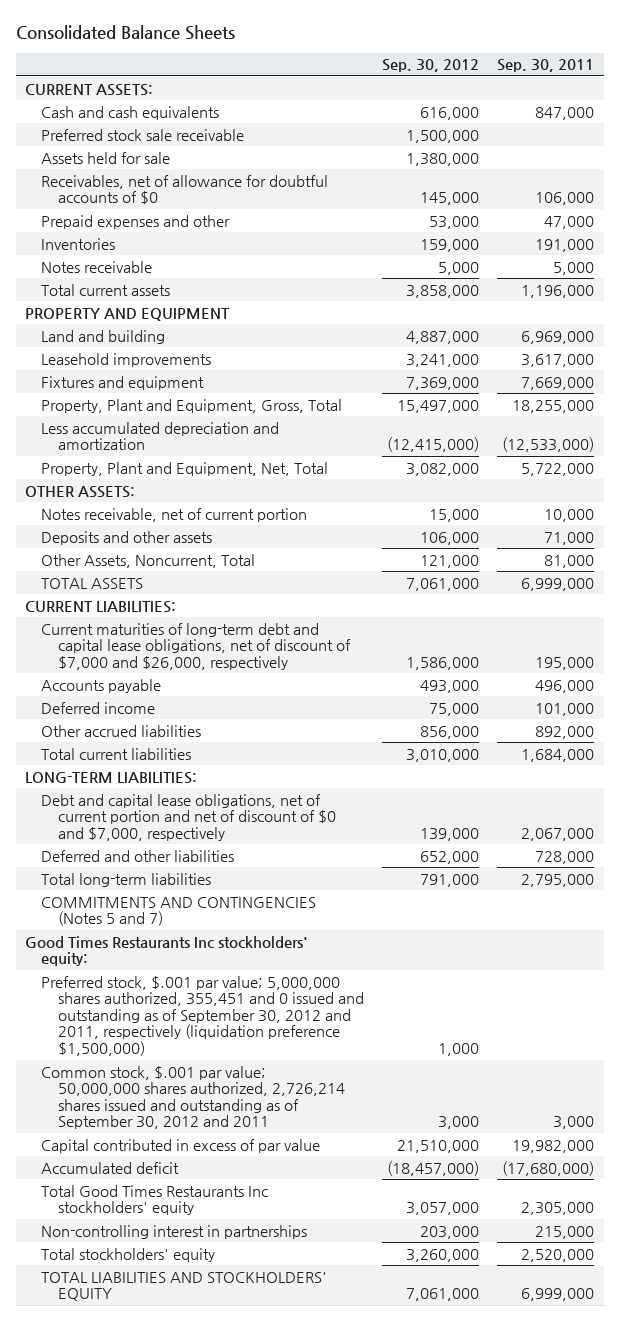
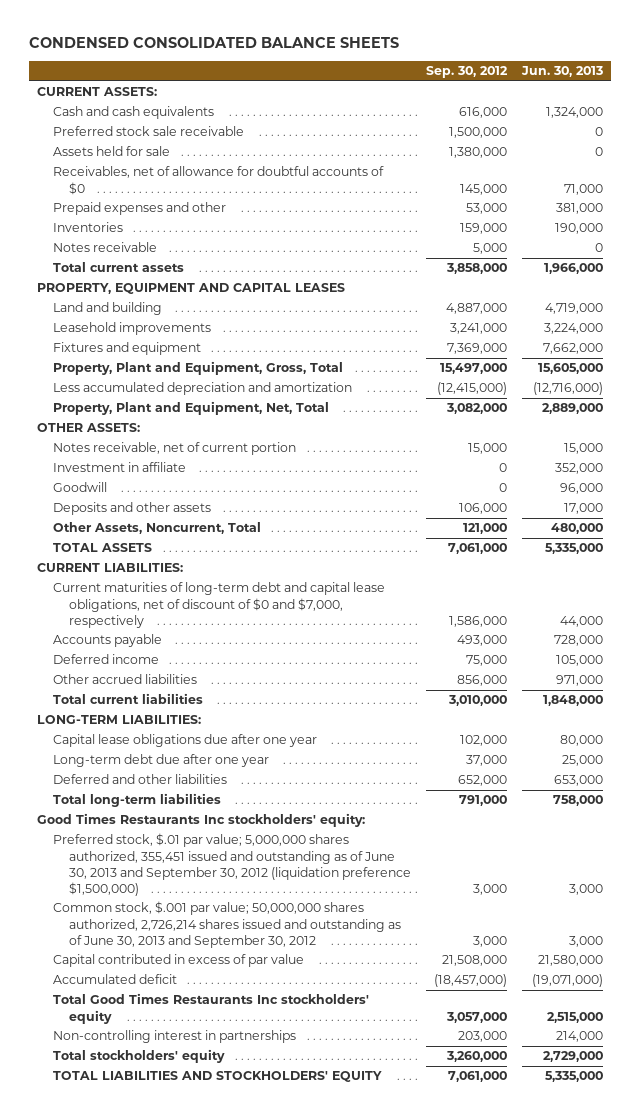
[15,25,235,41] Consolidated Balance Sheets -> [28,37,399,49] CONDENSED CONSOLIDATED BALANCE SHEETS
[497,59,595,73] Sep. 30, 2011 -> none
none -> [521,66,604,78] Jun. 30, 2013
[24,307,230,321] PROPERTY AND EQUIPMENT -> [36,283,345,295] PROPERTY, EQUIPMENT AND CAPITAL LEASES
none -> [52,462,186,473] Investment in affiliate
none -> [52,482,107,493] Goodwill
[41,622,351,670] Current maturities of long-term debt and capital lease obligations, net of discount of $7,000 and $26,000, respectively -> [52,582,385,628] Current maturities of long-term debt and capital lease obligations, net of discount of $0 and $7,000, respectively
[41,793,336,841] Debt and capital lease obligations, net of current portion and net of discount of $0 and $7,000, respectively -> none
none -> [52,734,317,748] Capital lease obligations due after one year
none -> [52,754,269,768] Long-term debt due after one year
[41,896,317,927] COMMITMENTS AND CONTINGENCIES (Notes 5 and 7) -> none
[41,975,364,1057] Preferred stock, $.001 par value; 5,000,000 shares authorized, 355,451 and 0 issued and outstanding as of September 30, 2012 and 2011, respectively (liquidation preference $1,500,000) -> [52,833,411,896] Preferred stock, $.01 par value; 5,000,000 shares authorized, 355,451 issued and outstanding as of June 30, 2013 and September 30, 2012 (liquidation preference $1,500,000)
[438,1043,480,1057] 1,000 -> [472,883,507,895] 3,000
[41,1065,345,1130] Common stock, $.001 par value; 50,000,000 shares authorized, 2,726,214 shares issued and outstanding as of September 30, 2012 and 2011 -> [52,901,401,948] Common stock, $.001 par value; 50,000,000 shares authorized, 2,726,214 shares issued and outstanding as of June 30, 2013 and September 30, 2012
[397,1139,480,1153] 21,510,000 -> [441,955,507,967] 21,508,000

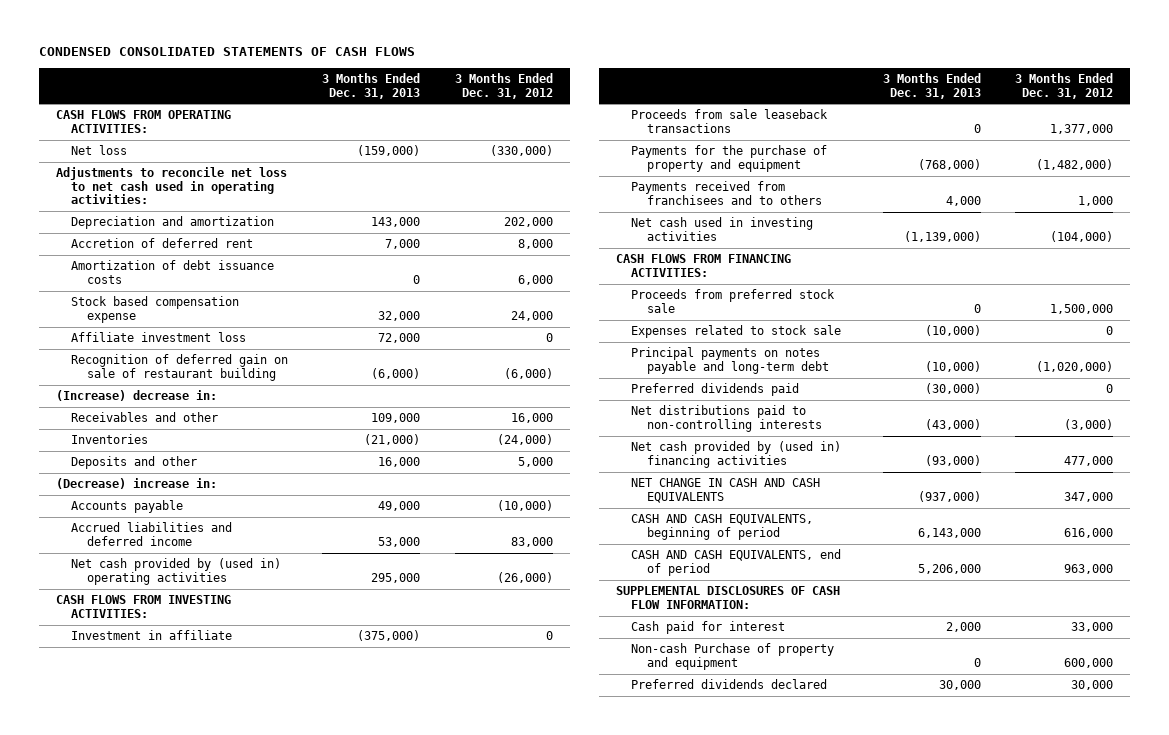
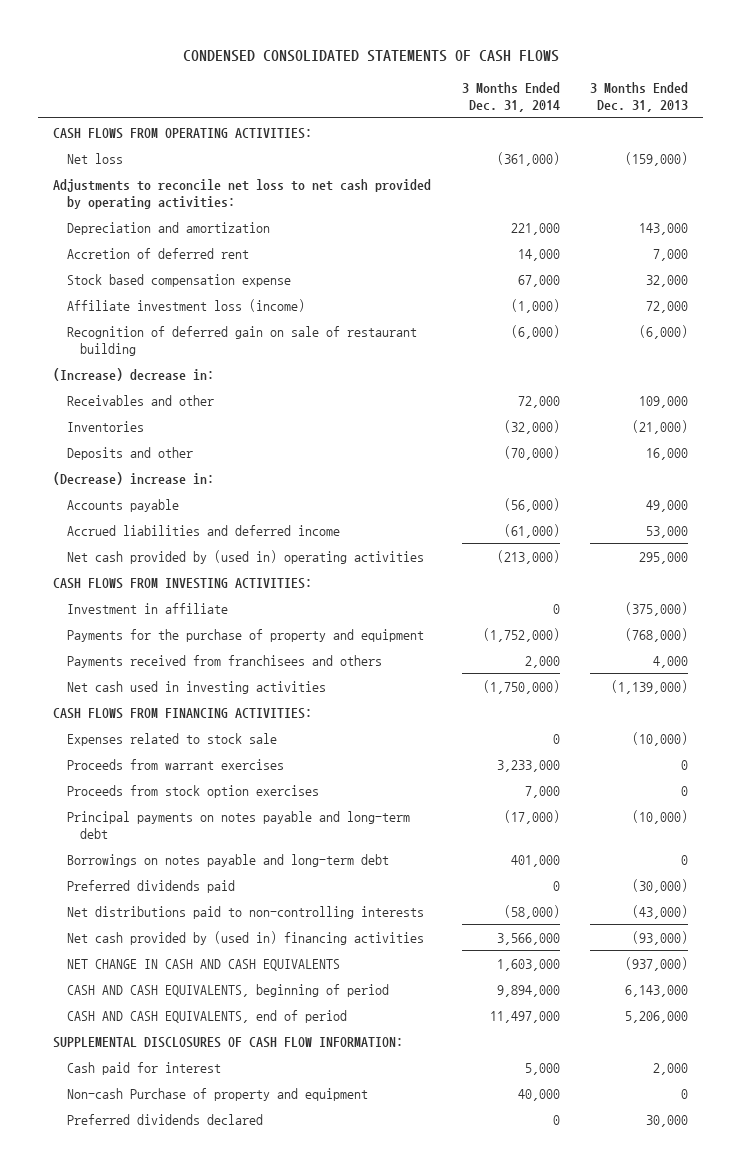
[454,73,553,99] 3 Months Ended Dec. 31, 2012 -> none
none -> [461,81,560,113] 3 Months Ended Dec. 31, 2014
[55,167,287,205] Adjustments to reconcile net loss to net cash used in operating activities: -> [53,178,432,209] Adjustments to reconcile net loss to net cash provided by operating activities:
[71,260,275,284] Amortization of debt issuance costs -> none
[71,332,247,343] Affiliate investment loss -> [66,298,305,312] Affiliate investment loss (income)
[631,109,829,133] Proceeds from sale leaseback transactions -> none
[631,181,822,205] Payments received from franchisees and to others -> [66,654,382,668] Payments received from franchisees and others
[631,289,836,313] Proceeds from preferred stock sale -> none
none -> [66,758,284,770] Proceeds from warrant exercises
none -> [66,784,319,798] Proceeds from stock option exercises
none -> [66,853,389,867] Borrowings on notes payable and long-term debt

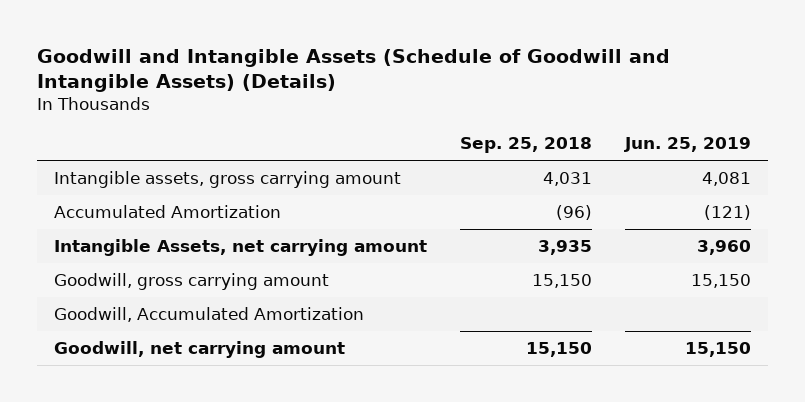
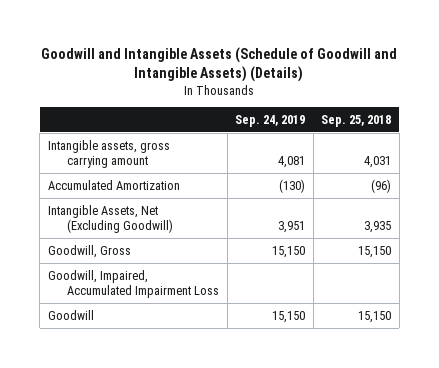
[624,137,752,153] Jun. 25, 2019 -> none
none -> [235,114,306,127] Sep. 24, 2019
[53,238,427,256] Intangible Assets, net carrying amount -> [47,204,174,233] Intangible Assets, Net (Excluding Goodwill)
[53,272,329,290] Goodwill, gross carrying amount -> [47,244,131,258] Goodwill, Gross
[53,306,364,322] Goodwill, Accumulated Amortization -> [47,269,220,298] Goodwill, Impaired, Accumulated Impairment Loss
[53,340,345,358] Goodwill, net carrying amount -> [47,309,94,320] Goodwill

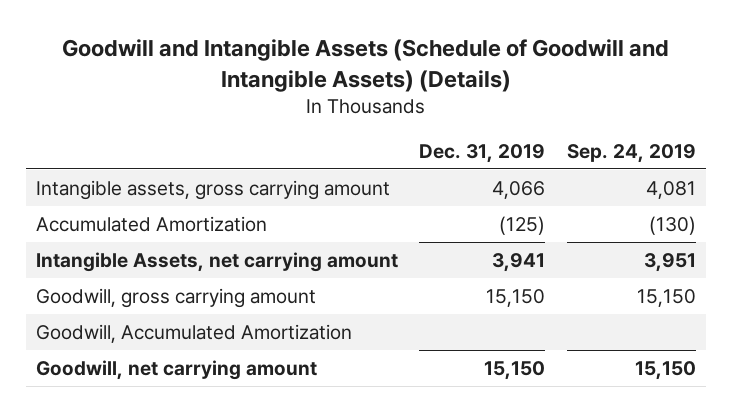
[321,114,392,127] Sep. 25, 2018 -> none
none -> [419,143,546,163] Dec. 31, 2019
[47,204,174,233] Intangible Assets, Net (Excluding Goodwill) -> [36,251,399,272] Intangible Assets, net carrying amount
[47,244,131,258] Goodwill, Gross -> [36,287,317,308] Goodwill, gross carrying amount
[47,269,220,298] Goodwill, Impaired, Accumulated Impairment Loss -> [36,323,353,343] Goodwill, Accumulated Amortization
[47,309,94,320] Goodwill -> [36,359,318,380] Goodwill, net carrying amount

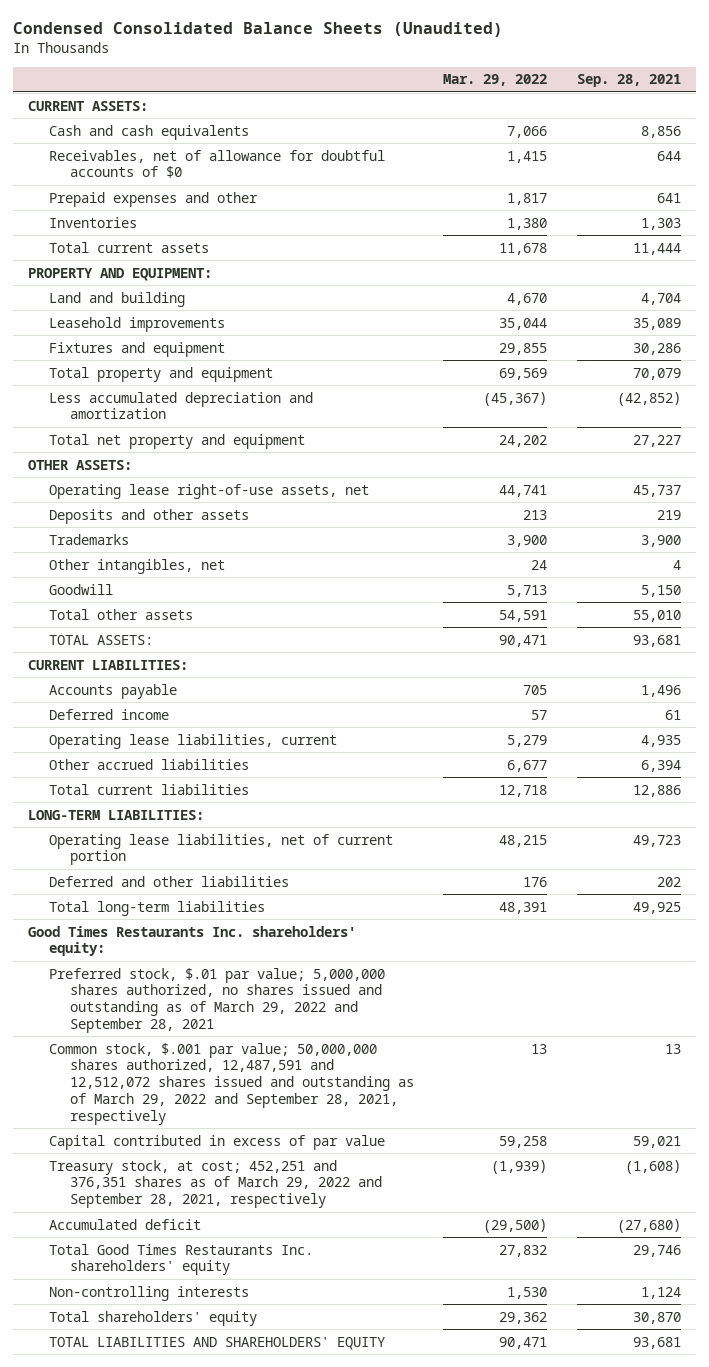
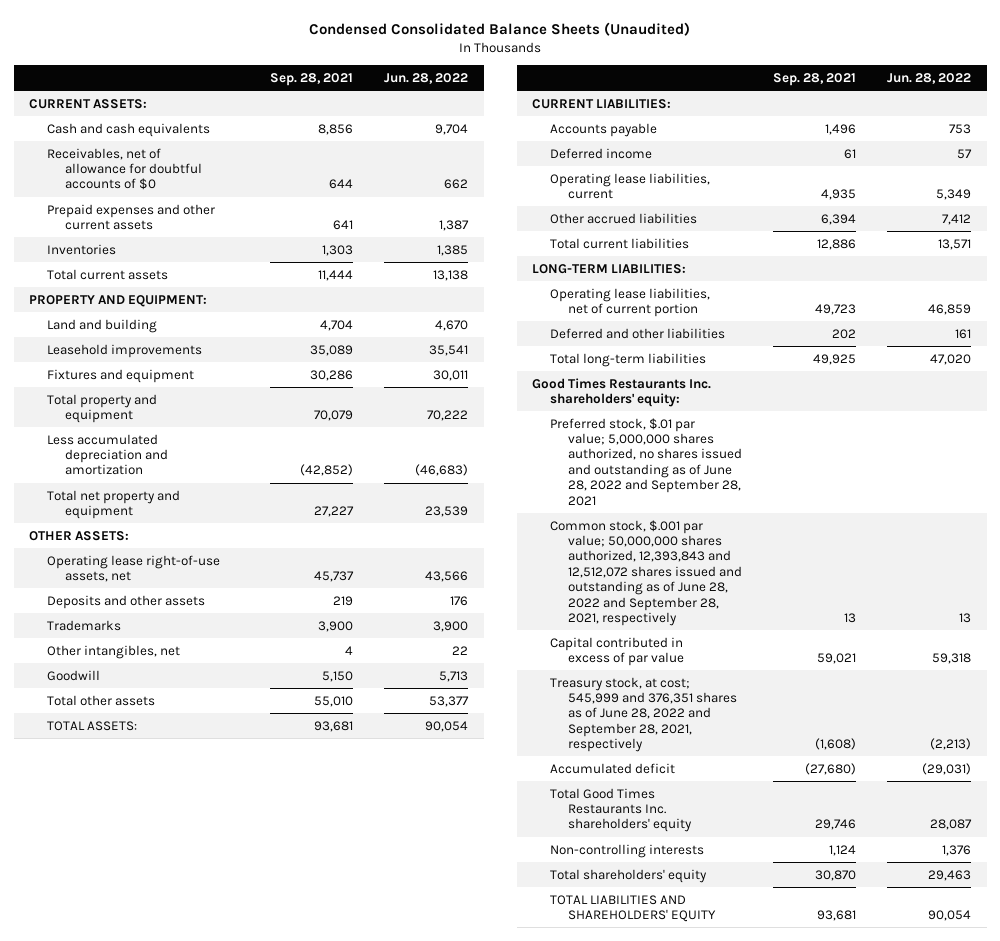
[443,74,548,87] Mar. 29, 2022 -> none
none -> [384,72,469,84] Jun. 28, 2022
[48,191,258,207] Prepaid expenses and other -> [47,203,216,231] Prepaid expenses and other current assets
[48,967,385,1033] Preferred stock, $.01 par value; 5,000,000 shares authorized, no shares issued and outstanding as of March 29, 2022 and September 28, 2021 -> [550,417,743,506] Preferred stock, $.01 par value; 5,000,000 shares authorized, no shares issued and outstanding as of June 28, 2022 and September 28, 2021
[48,1042,414,1125] Common stock, $.001 par value; 50,000,000 shares authorized, 12,487,591 and 12,512,072 shares issued and outstanding as of March 29, 2022 and September 28, 2021, respectively -> [550,519,743,626] Common stock, $.001 par value; 50,000,000 shares authorized, 12,393,843 and 12,512,072 shares issued and outstanding as of June 28, 2022 and September 28, 2021, respectively
[48,1159,382,1209] Treasury stock, at cost; 452,251 and 376,351 shares as of March 29, 2022 and September 28, 2021, respectively -> [550,676,738,753] Treasury stock, at cost; 545,999 and 376,351 shares as of June 28, 2022 and September 28, 2021, respectively

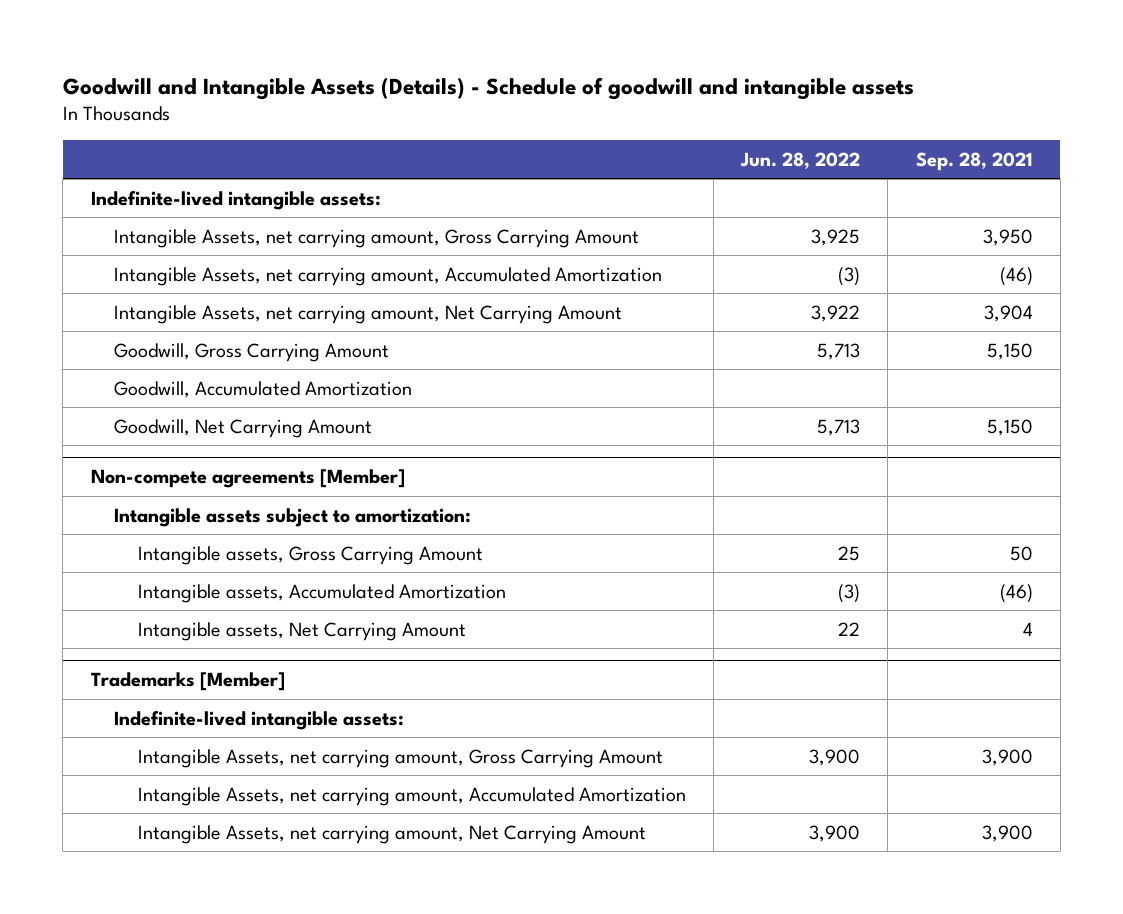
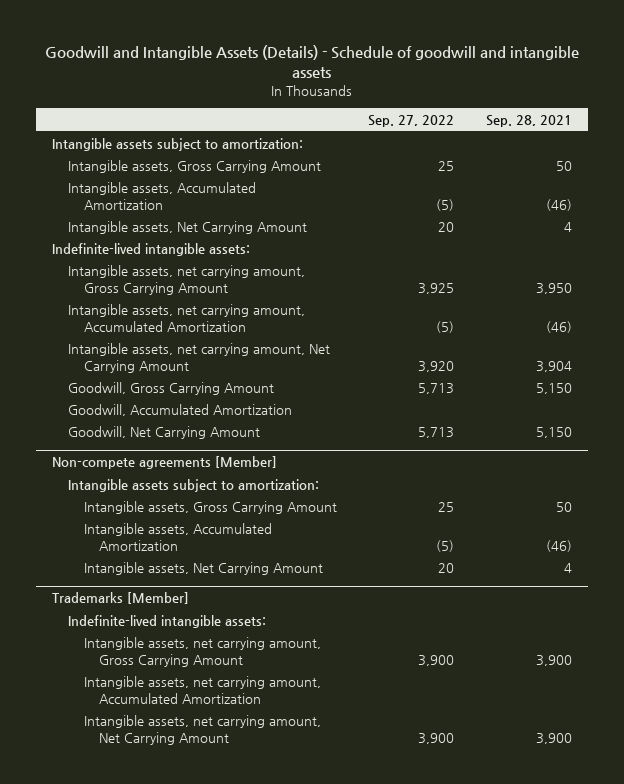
[740,151,861,169] Jun. 28, 2022 -> none
none -> [368,115,455,128] Sep. 27, 2022
none -> [52,137,304,151] Intangible assets subject to amortization:
none -> [67,159,321,173] Intangible assets, Gross Carrying Amount
none -> [67,181,256,210] Intangible assets, Accumulated Amortization
none -> [67,220,307,234] Intangible assets, Net Carrying Amount
[114,228,640,248] Intangible Assets, net carrying amount, Gross Carrying Amount -> [67,264,305,295] Intangible assets, net carrying amount, Gross Carrying Amount
[114,266,663,286] Intangible Assets, net carrying amount, Accumulated Amortization -> [67,303,305,332] Intangible assets, net carrying amount, Accumulated Amortization
[114,304,623,324] Intangible Assets, net carrying amount, Net Carrying Amount -> [67,342,330,373] Intangible assets, net carrying amount, Net Carrying Amount
[137,748,663,768] Intangible Assets, net carrying amount, Gross Carrying Amount -> [83,636,321,667] Intangible assets, net carrying amount, Gross Carrying Amount
[137,786,686,806] Intangible Assets, net carrying amount, Accumulated Amortization -> [83,675,321,704] Intangible assets, net carrying amount, Accumulated Amortization
[137,824,646,844] Intangible Assets, net carrying amount, Net Carrying Amount -> [83,714,321,745] Intangible assets, net carrying amount, Net Carrying Amount

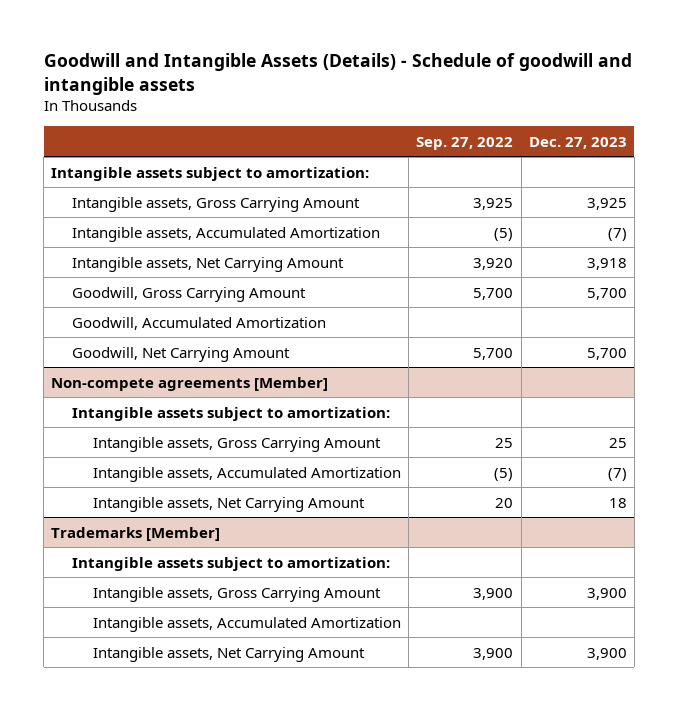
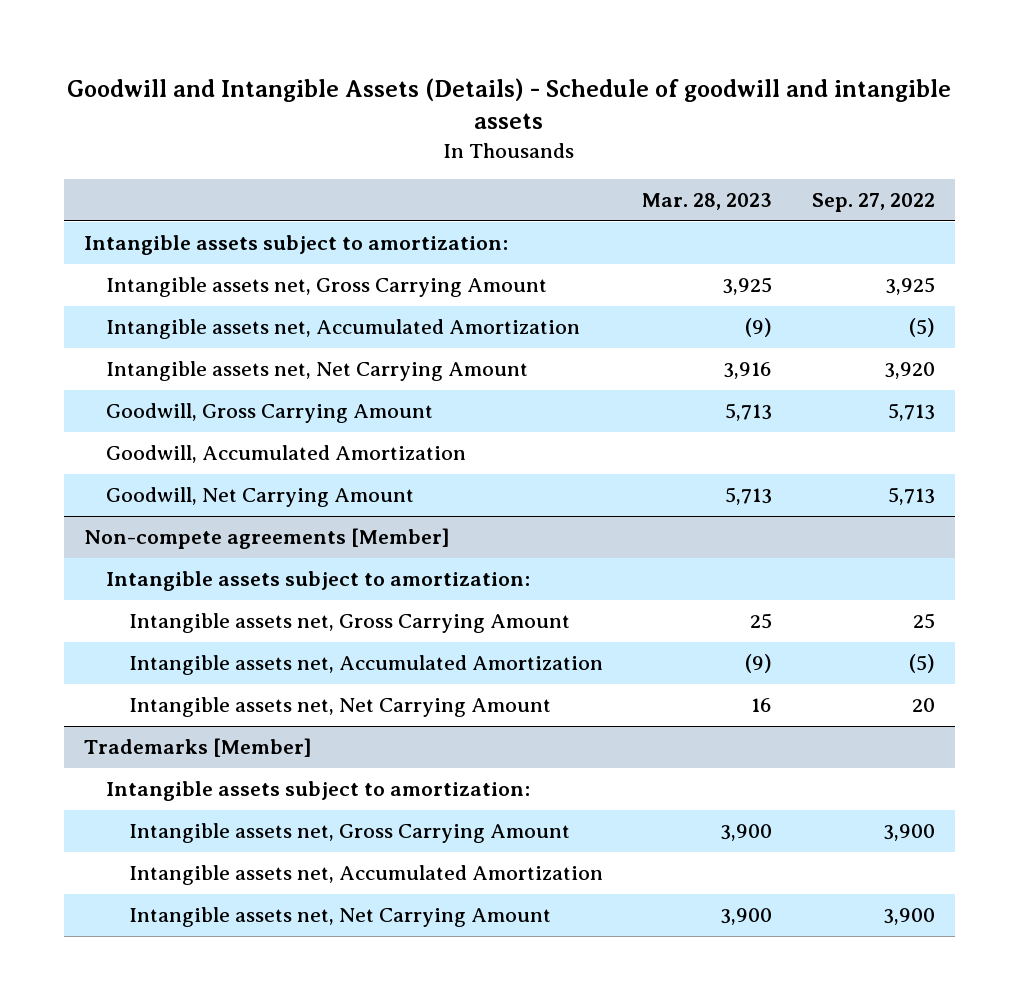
[528,136,627,149] Dec. 27, 2023 -> none
none -> [642,193,773,211] Mar. 28, 2023
[72,196,361,212] Intangible assets, Gross Carrying Amount -> [106,277,548,298] Intangible assets net, Gross Carrying Amount
[72,226,381,242] Intangible assets, Accumulated Amortization -> [106,319,581,340] Intangible assets net, Accumulated Amortization
[72,256,345,272] Intangible assets, Net Carrying Amount -> [106,361,529,382] Intangible assets net, Net Carrying Amount
[473,287,514,300] 5,700 -> [887,403,935,422] 5,713
[473,347,514,360] 5,700 -> [887,487,935,506] 5,713
[92,436,381,452] Intangible assets, Gross Carrying Amount -> [129,613,571,634] Intangible assets net, Gross Carrying Amount
[92,466,401,482] Intangible assets, Accumulated Amortization -> [129,655,604,676] Intangible assets net, Accumulated Amortization
[92,496,365,512] Intangible assets, Net Carrying Amount -> [129,697,552,718] Intangible assets net, Net Carrying Amount
[92,586,381,602] Intangible assets, Gross Carrying Amount -> [129,823,571,844] Intangible assets net, Gross Carrying Amount
[92,616,401,632] Intangible assets, Accumulated Amortization -> [129,865,604,886] Intangible assets net, Accumulated Amortization
[92,646,365,662] Intangible assets, Net Carrying Amount -> [129,907,552,928] Intangible assets net, Net Carrying Amount

